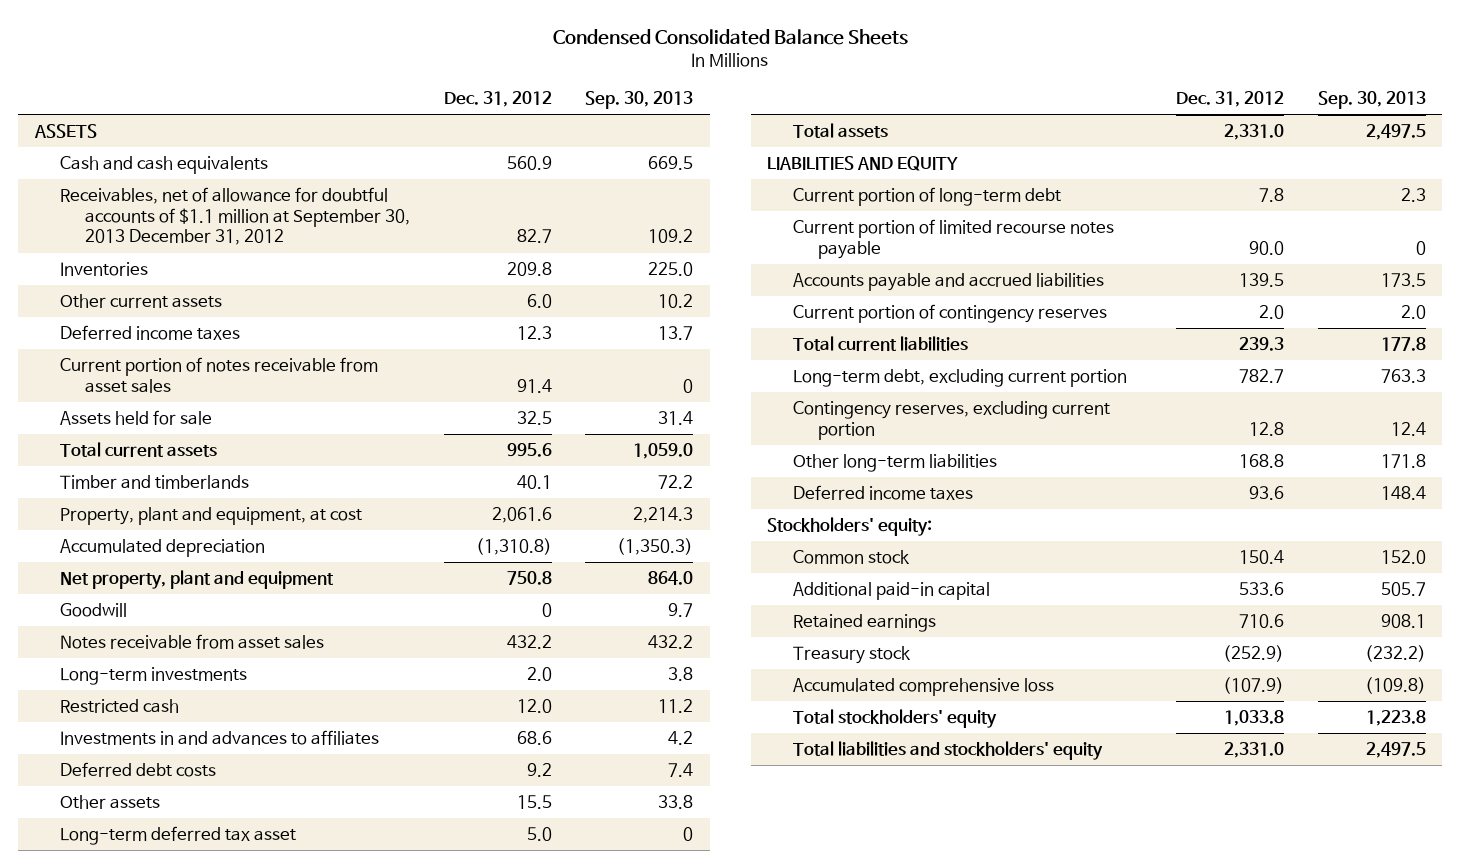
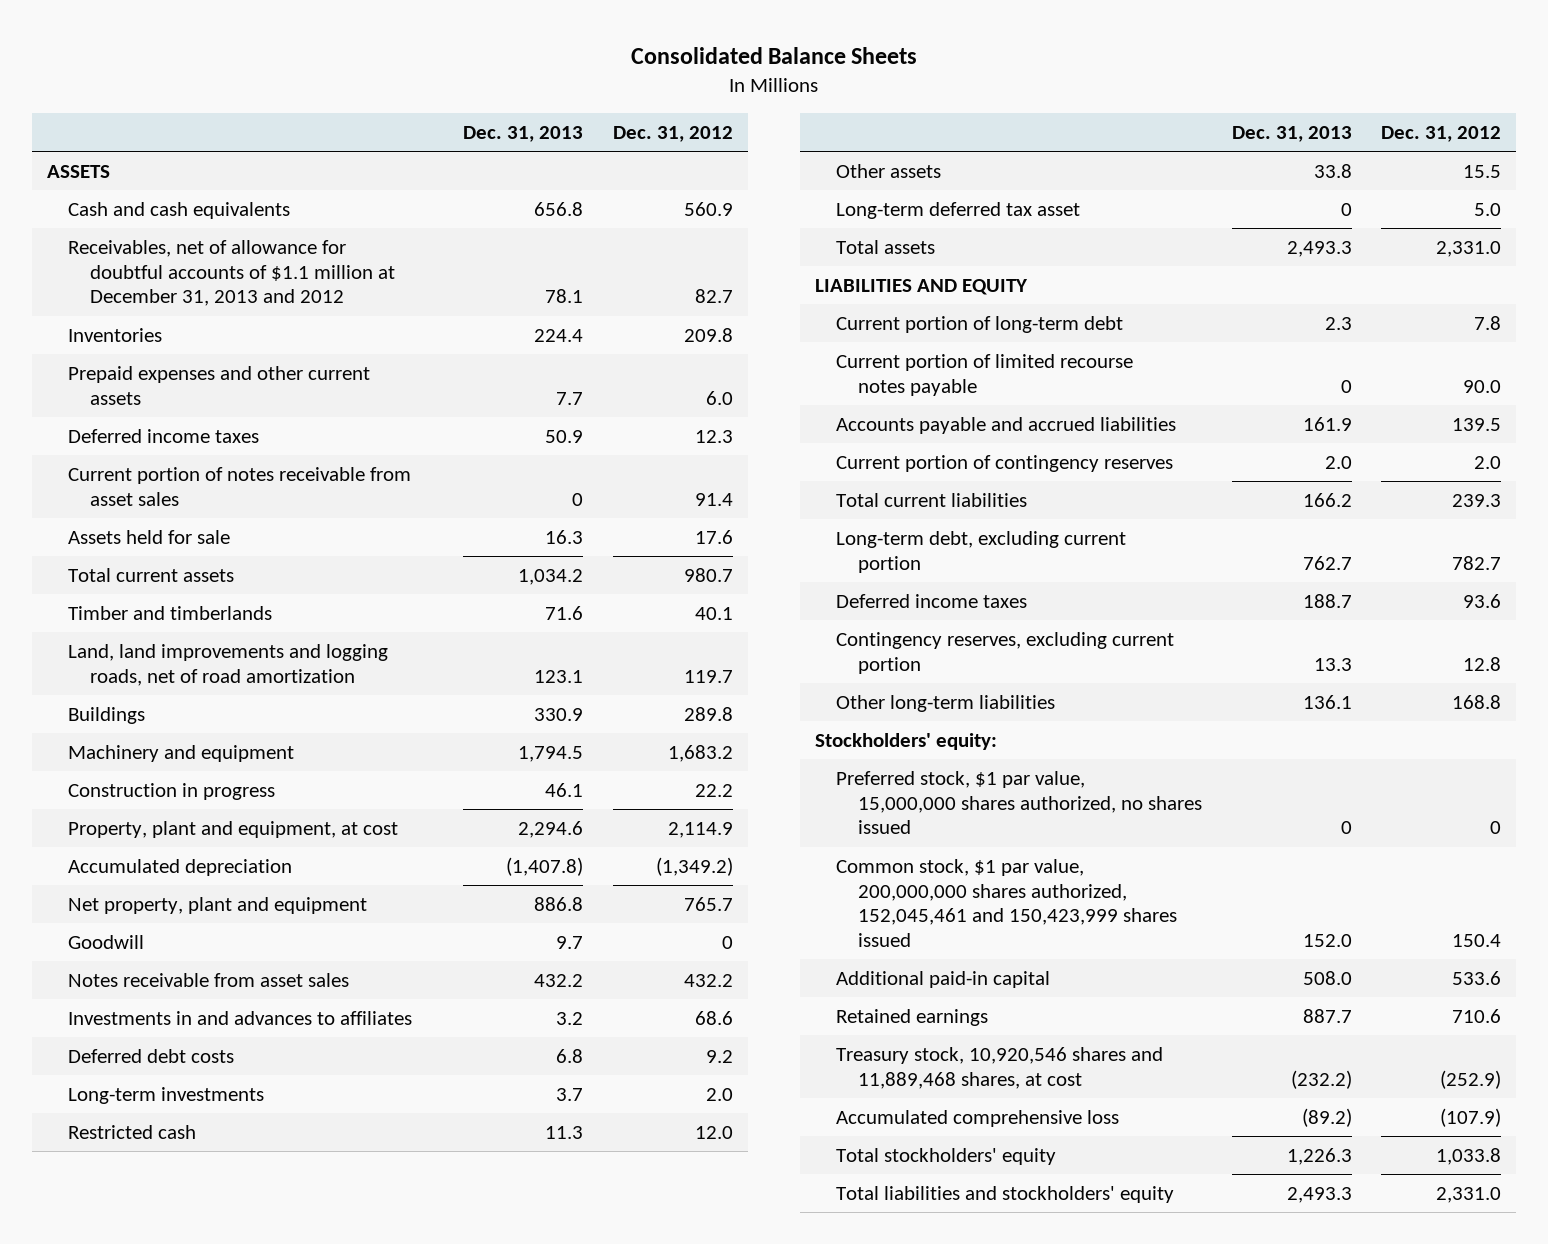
[553,28,909,45] Condensed Consolidated Balance Sheets -> [631,47,918,65] Consolidated Balance Sheets
[585,91,694,110] Sep. 30, 2013 -> none
none -> [463,125,584,142] Dec. 31, 2013
[60,187,411,246] Receivables, net of allowance for doubtful accounts of $1.1 million at September 30, 2013 December 31, 2012 -> [68,239,395,307] Receivables, net of allowance for doubtful accounts of $1.1 million at December 31, 2013 and 2012
[60,294,223,309] Other current assets -> [68,365,371,405] Prepaid expenses and other current assets
[516,411,552,426] 32.5 -> [695,529,734,544] 17.6
[506,443,552,458] 995.6 -> [684,567,734,582] 980.7
none -> [68,643,389,686] Land, land improvements and logging roads, net of road amortization
none -> [68,706,146,724] Buildings
none -> [68,744,295,762] Machinery and equipment
none -> [68,782,276,800] Construction in progress
[491,507,552,524] 2,061.6 -> [668,821,734,838] 2,114.9
[475,538,552,556] (1,310.8) -> [656,856,734,876] (1,349.2)
[506,571,552,586] 750.8 -> [684,896,734,911] 765.7
[60,667,248,686] Long-term investments -> [68,1086,265,1104] Long-term investments
[60,699,180,714] Restricted cash -> [68,1124,197,1139] Restricted cash
[792,485,973,501] Deferred income taxes -> [836,593,1028,608] Deferred income taxes
none -> [836,770,1202,835] Preferred stock, $1 par value, 15,000,000 shares authorized, no shares issued
[792,550,910,565] Common stock -> [836,858,1177,948] Common stock, $1 par value, 200,000,000 shares authorized, 152,045,461 and 150,423,999 shares issued
[792,646,911,665] Treasury stock -> [836,1046,1164,1089] Treasury stock, 10,920,546 shares and 11,889,468 shares, at cost

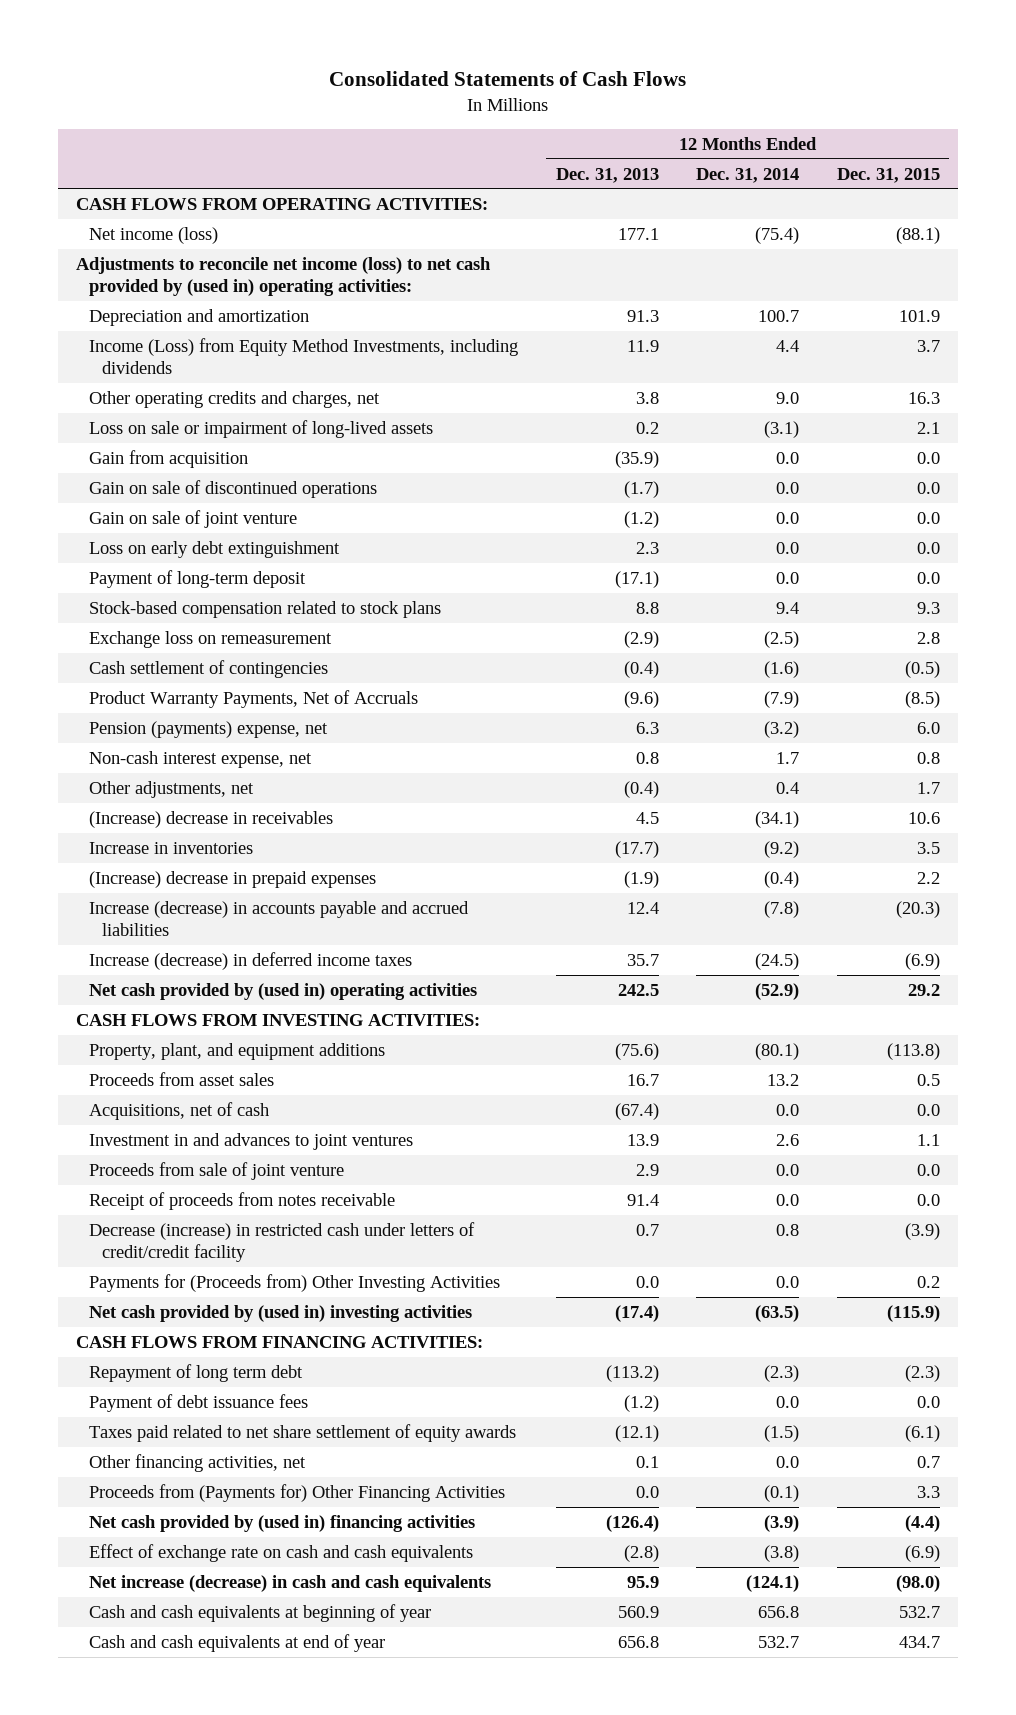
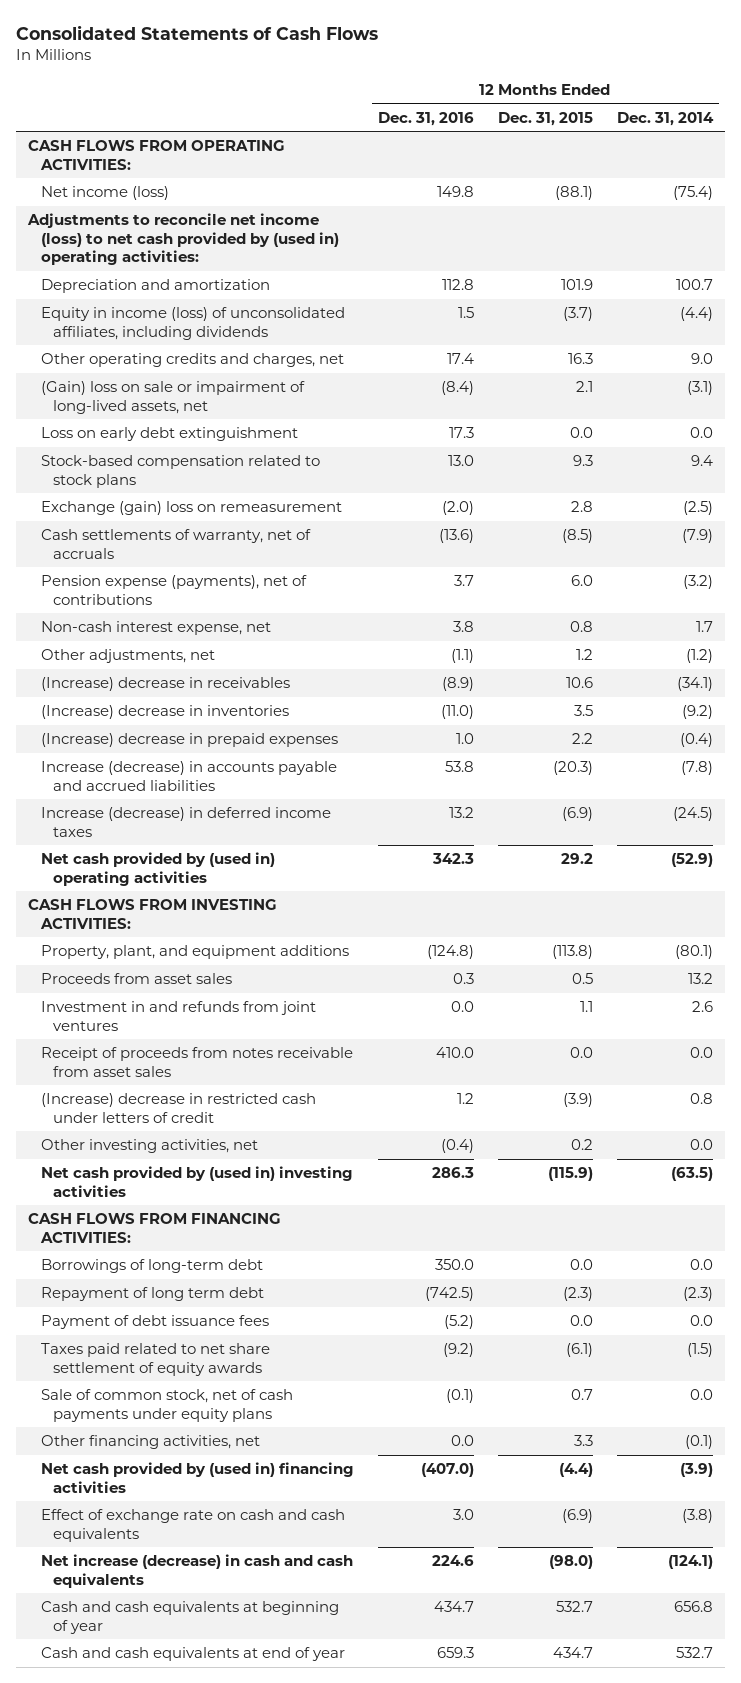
[555,167,659,183] Dec. 31, 2013 -> none
none -> [377,111,474,126] Dec. 31, 2016
[89,337,519,375] Income (Loss) from Equity Method Investments, including dividends -> [40,307,345,340] Equity in income (loss) of unconsolidated affiliates, including dividends
[776,339,800,352] 4.4 -> [679,307,713,322] (4.4)
[916,339,940,352] 3.7 -> [562,307,593,322] (3.7)
[89,449,249,468] Gain from acquisition -> none
[89,479,378,498] Gain on sale of discontinued operations -> none
[89,509,298,528] Gain on sale of joint venture -> none
[89,419,434,438] Loss on sale or impairment of long-lived assets -> [40,381,305,414] (Gain) loss on sale or impairment of long-lived assets, net
[89,569,307,588] Payment of long-term deposit -> none
[89,659,329,678] Cash settlement of contingencies -> none
[89,630,333,648] Exchange loss on remeasurement -> [40,501,342,516] Exchange (gain) loss on remeasurement
[89,689,419,708] Product Warranty Payments, Net of Accruals -> [40,529,311,559] Cash settlements of warranty, net of accruals
[89,720,329,738] Pension (payments) expense, net -> [40,575,307,605] Pension expense (payments), net of contributions
[776,781,800,794] 0.4 -> [685,649,713,664] (1.2)
[916,781,940,794] 1.7 -> [575,649,593,661] 1.2
[89,841,254,854] Increase in inventories -> [40,705,289,720] (Increase) decrease in inventories
[89,1101,270,1120] Acquisitions, net of cash -> none
[89,1161,345,1180] Proceeds from sale of joint venture -> none
[89,1132,414,1150] Investment in and advances to joint ventures -> [40,1001,316,1031] Investment in and refunds from joint ventures
[89,1191,396,1210] Receipt of proceeds from notes receivable -> [40,1047,353,1077] Receipt of proceeds from notes receivable from asset sales
[89,1221,476,1263] Decrease (increase) in restricted cash under letters of credit/credit facility -> [40,1093,316,1123] (Increase) decrease in restricted cash under letters of credit
[89,1273,501,1292] Payments for (Proceeds from) Other Investing Activities -> [40,1139,258,1154] Other investing activities, net
none -> [40,1259,263,1274] Borrowings of long-term debt
[89,1483,506,1502] Proceeds from (Payments for) Other Financing Activities -> none
none -> [40,1389,293,1422] Sale of common stock, net of cash payments under equity plans
[776,1455,800,1468] 0.0 -> [684,1435,713,1450] (0.1)
[916,1455,940,1468] 0.7 -> [573,1435,593,1447] 3.3

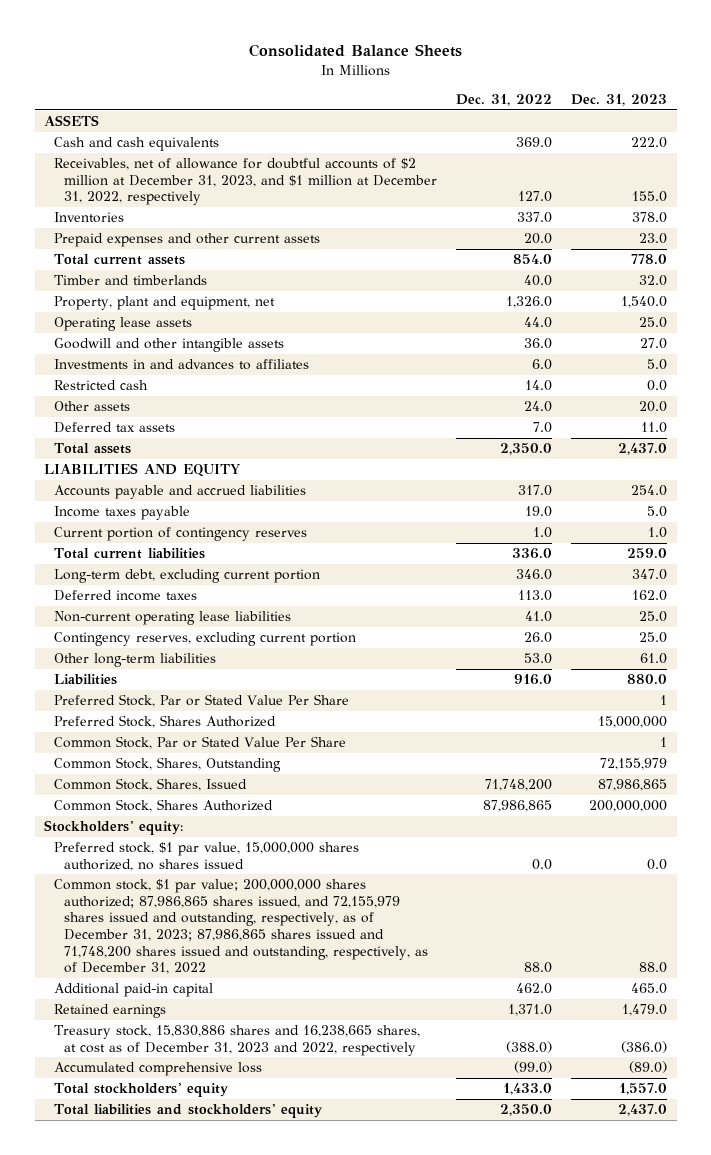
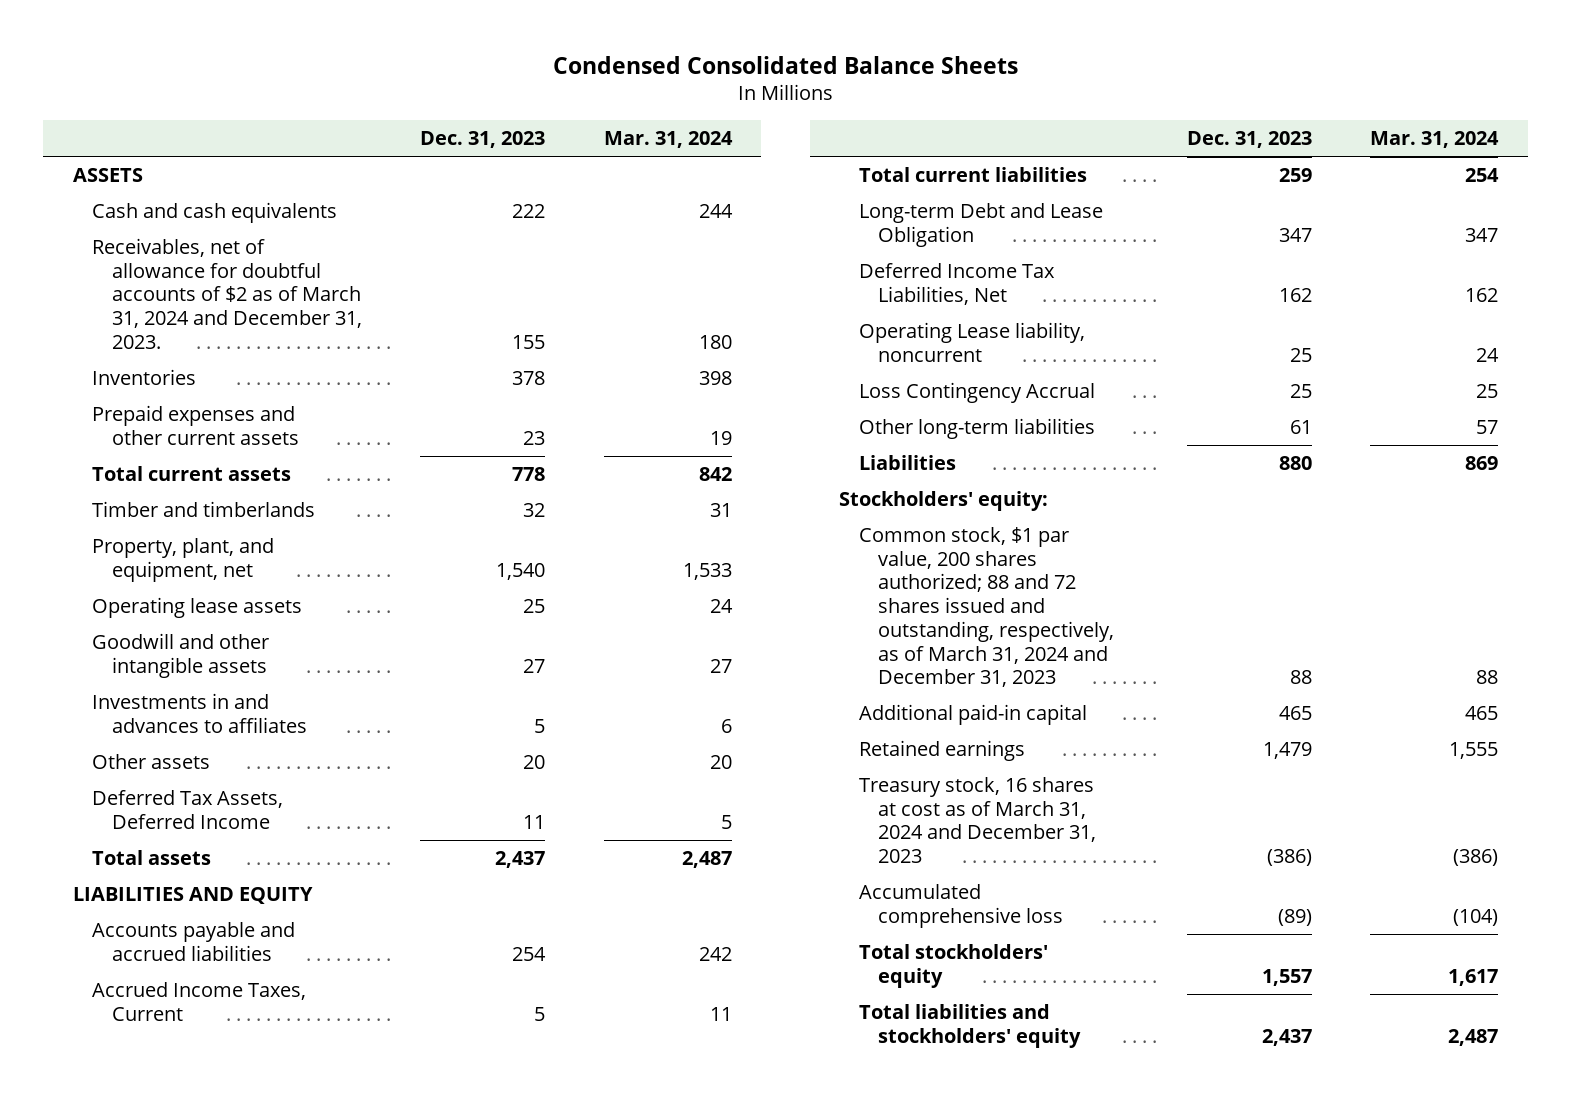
[248,44,462,58] Consolidated Balance Sheets -> [552,55,1018,74] Condensed Consolidated Balance Sheets
[456,94,553,107] Dec. 31, 2022 -> none
none -> [603,131,733,149] Mar. 31, 2024
[54,380,149,391] Restricted cash -> none
[631,137,668,149] 222.0 -> [512,204,546,219] 222
[54,158,438,206] Receivables, net of allowance for doubtful accounts of $2 million at December 31, 2023, and $1 million at December 31, 2022, respectively -> [92,238,362,349] Receivables, net of allowance for doubtful accounts of $2 as of March 31, 2024 and December 31, 2023.
[632,191,668,203] 155.0 -> [512,334,546,349] 155
[632,212,668,224] 378.0 -> [512,371,546,386] 378
[639,233,668,245] 23.0 -> [523,430,546,445] 23
[631,254,668,265] 778.0 -> [512,467,546,482] 778
[639,275,668,287] 32.0 -> [523,503,546,518] 32
[54,296,276,311] Property, plant and equipment, net -> [92,538,275,582] Property, plant, and equipment, net
[621,296,668,309] 1,540.0 -> [496,562,546,580] 1,540
[639,317,668,329] 25.0 -> [523,599,546,614] 25
[640,338,668,350] 27.0 -> [523,658,546,673] 27
[647,359,668,371] 5.0 -> [534,718,546,733] 5
[639,401,668,413] 20.0 -> [523,755,546,770] 20
[54,422,176,434] Deferred tax assets -> [92,790,284,829] Deferred Tax Assets, Deferred Income
[641,422,668,434] 11.0 -> [523,814,546,829] 11
[618,443,668,456] 2,437.0 -> [495,851,546,869] 2,437
[54,527,308,542] Current portion of contingency reserves -> none
[54,569,321,584] Long-term debt, excluding current portion -> none
[54,632,357,647] Contingency reserves, excluding current portion -> none
[54,694,350,708] Preferred Stock, Par or Stated Value Per Share -> none
[54,715,277,729] Preferred Stock, Shares Authorized -> none
[54,736,347,750] Common Stock, Par or Stated Value Per Share -> none
[54,757,282,773] Common Stock, Shares, Outstanding -> none
[54,778,248,792] Common Stock, Shares, Issued -> none
[54,799,274,813] Common Stock, Shares Authorized -> none
[631,485,668,497] 254.0 -> [512,946,547,961] 254
[54,506,191,521] Income taxes payable -> [92,982,307,1021] Accrued Income Taxes, Current
[647,506,668,518] 5.0 -> [534,1006,546,1021] 5
[627,548,668,559] 259.0 -> [1278,168,1312,183] 259
none -> [858,203,1103,247] Long-term Debt and Lease Obligation
[54,590,198,602] Deferred income taxes -> [858,263,1055,305] Deferred Income Tax Liabilities, Net
[632,590,668,602] 162.0 -> [1278,287,1312,302] 162
[54,611,292,626] Non-current operating lease liabilities -> [858,322,1085,362] Operating Lease liability, noncurrent
[639,611,668,623] 25.0 -> [1289,347,1312,362] 25
none -> [858,382,1095,404] Loss Contingency Accrual
[640,653,668,665] 61.0 -> [1289,420,1312,435] 61
[627,674,668,685] 880.0 -> [1278,456,1312,471] 880
[54,842,360,871] Preferred stock, $1 par value, 15,000,000 shares authorized, no shares issued -> none
[54,879,429,975] Common stock, $1 par value; 200,000,000 shares authorized; 87,986,865 shares issued, and 72,155,979 shares issued and outstanding, respectively, as of December 31, 2023; 87,986,865 shares issued and 71,748,200 shares issued and outstanding, respectively, as of December 31, 2022 -> [858,527,1115,688] Common stock, $1 par value, 200 shares authorized; 88 and 72 shares issued and outstanding, respectively, as of March 31, 2024 and December 31, 2023
[639,962,668,974] 88.0 -> [1289,670,1312,685] 88
[631,983,668,995] 465.0 -> [1278,706,1312,721] 465
[622,1004,668,1017] 1,479.0 -> [1262,742,1312,760] 1,479
[54,1025,421,1056] Treasury stock, 15,830,886 shares and 16,238,665 shares, at cost as of December 31, 2023 and 2022, respectively -> [858,777,1097,864] Treasury stock, 16 shares at cost as of March 31, 2024 and December 31, 2023
[621,1040,668,1053] (386.0) -> [1266,849,1312,867] (386)
[629,1061,668,1074] (89.0) -> [1277,908,1312,926] (89)
[619,1083,668,1096] 1,557.0 -> [1261,968,1312,986] 1,557
[618,1104,668,1117] 2,437.0 -> [1261,1028,1312,1046] 2,437

